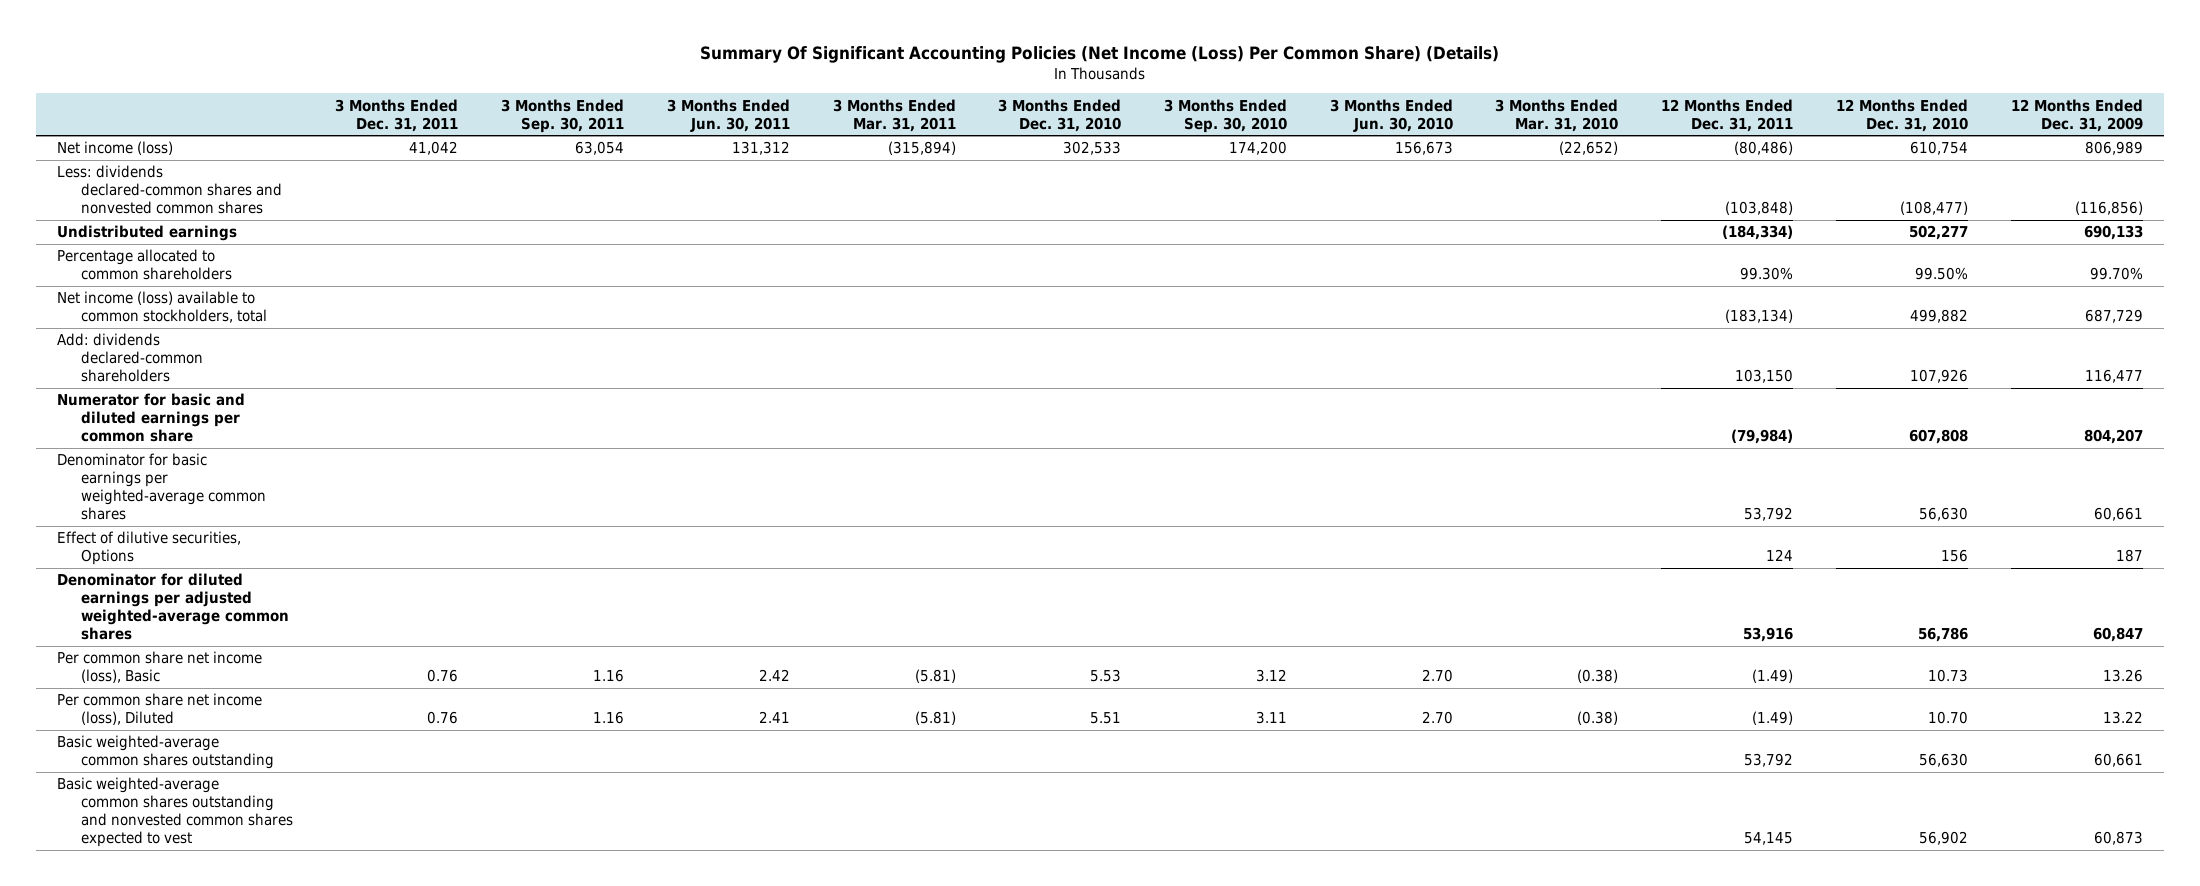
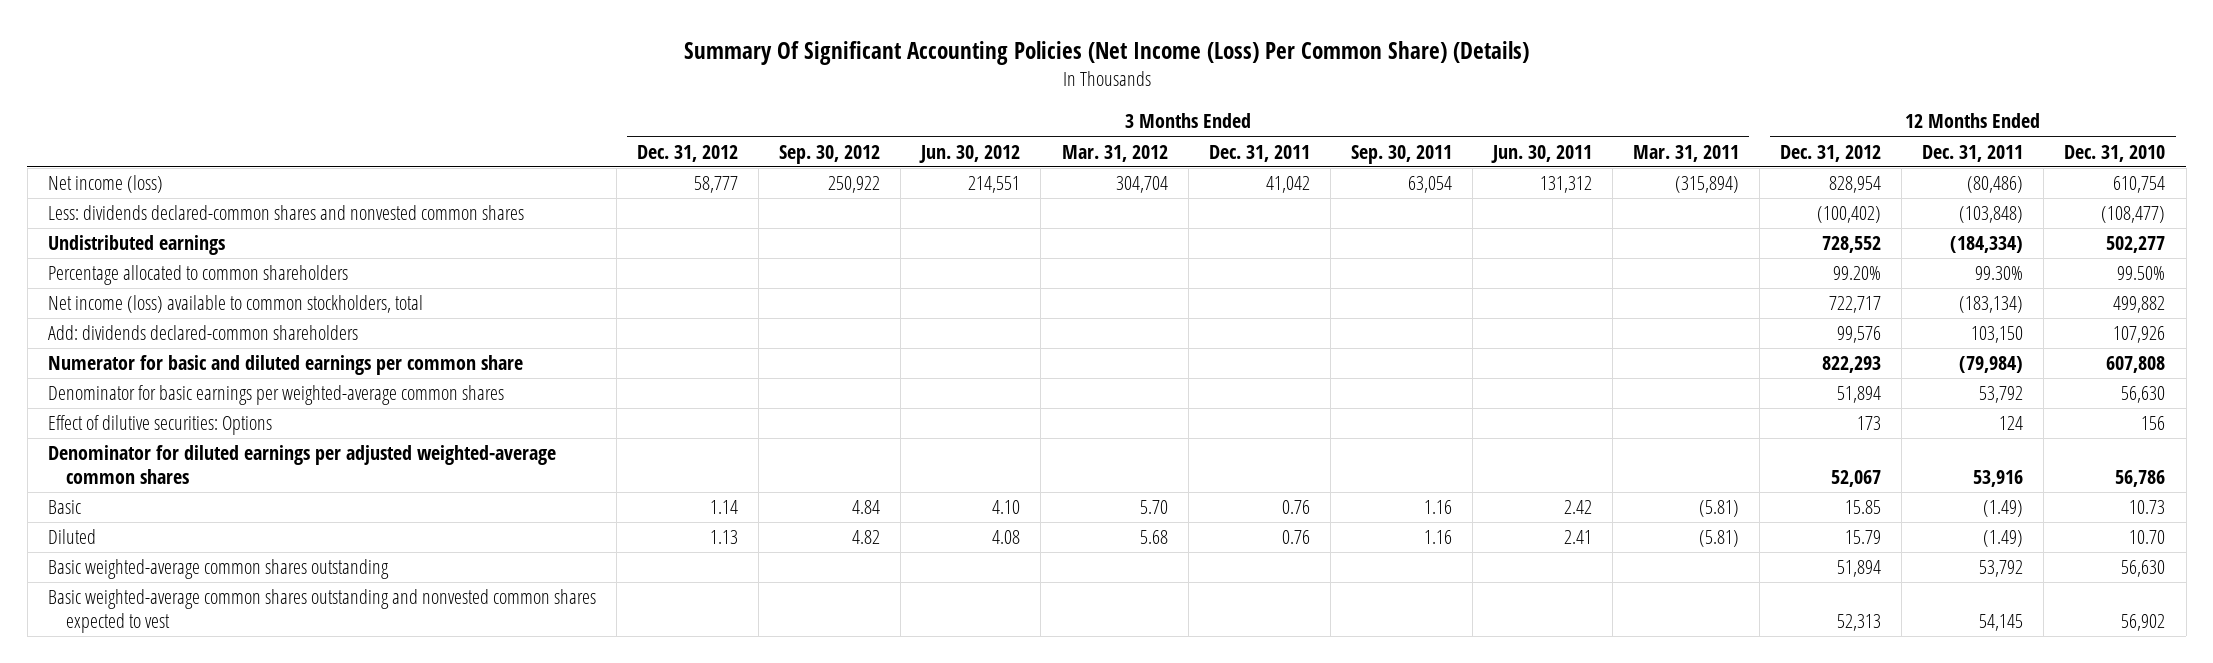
[998,98,1122,132] 3 Months Ended Dec. 31, 2010 -> none
[1164,98,1288,133] 3 Months Ended Sep. 30, 2010 -> none
[1329,98,1453,132] 3 Months Ended Jun. 30, 2010 -> none
[1495,98,1619,132] 3 Months Ended Mar. 31, 2010 -> none
[2010,98,2143,132] 12 Months Ended Dec. 31, 2009 -> none
none -> [637,144,739,162] Dec. 31, 2012
none -> [779,144,881,164] Sep. 30, 2012
none -> [919,144,1021,163] Jun. 30, 2012
none -> [1061,144,1168,162] Mar. 31, 2012
none -> [1780,144,1882,162] Dec. 31, 2012
[57,531,242,566] Effect of dilutive securities, Options -> [47,415,272,436] Effect of dilutive securities: Options
[57,651,263,684] Per common share net income (loss), Basic -> [47,500,81,515] Basic
[57,693,263,726] Per common share net income (loss), Diluted -> [47,529,96,545] Diluted

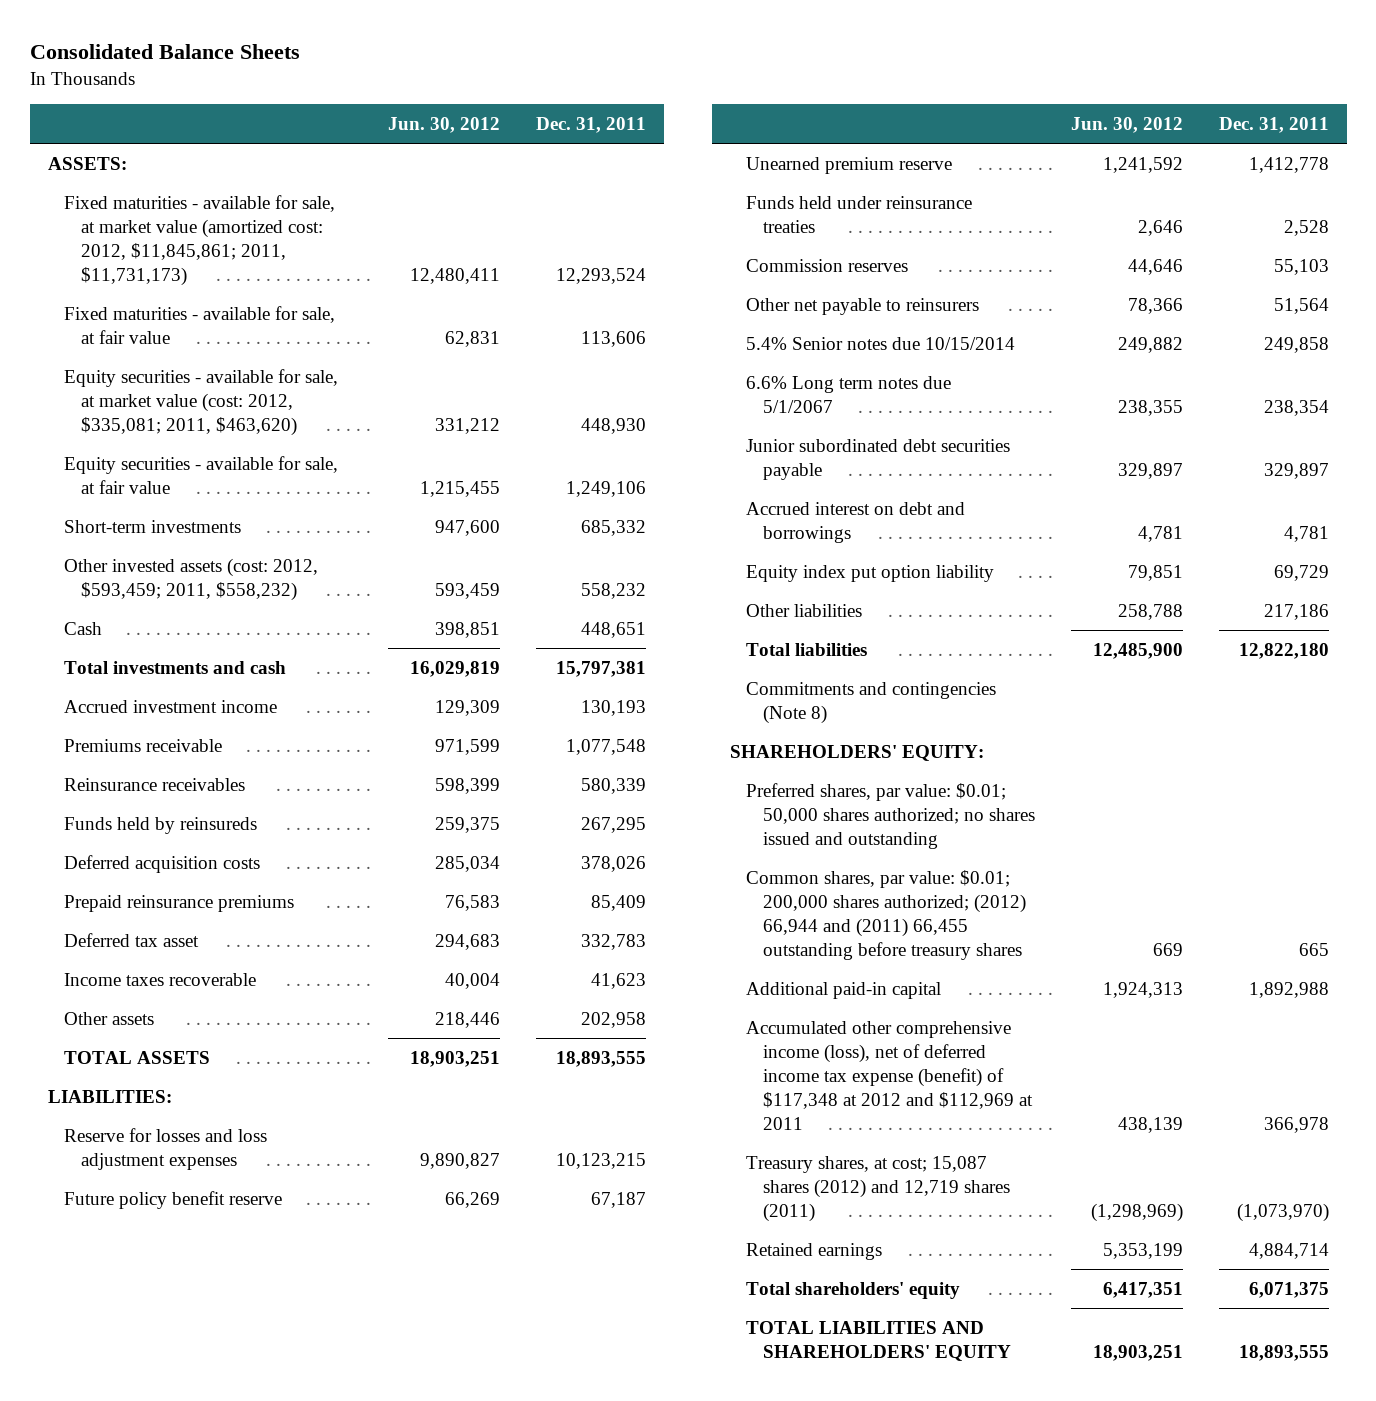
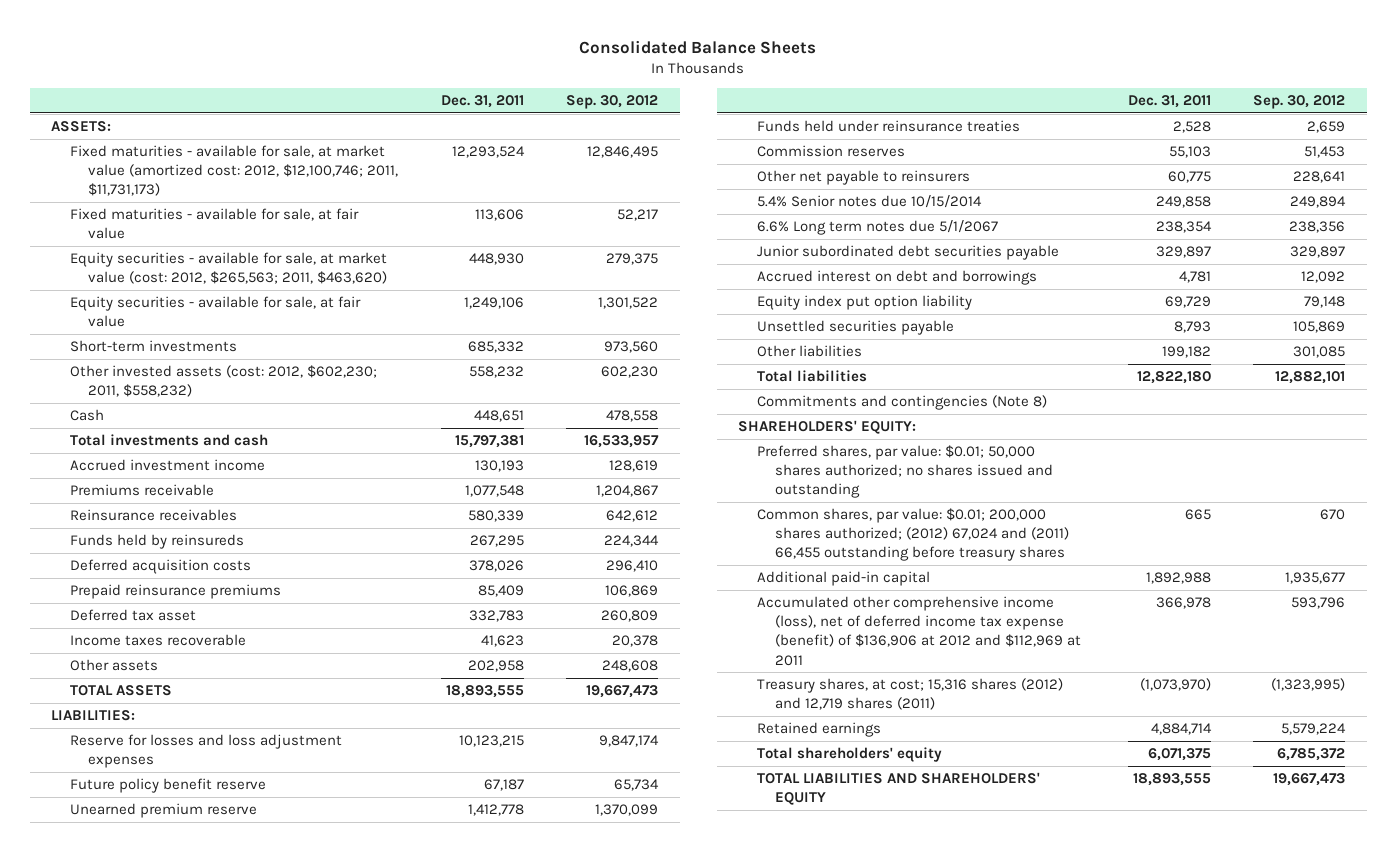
[388,116,501,133] Jun. 30, 2012 -> none
none -> [566,95,659,110] Sep. 30, 2012
[64,194,336,286] Fixed maturities - available for sale, at market value (amortized cost: 2012, $11,845,861; 2011, $11,731,173) -> [69,145,399,197] Fixed maturities - available for sale, at market value (amortized cost: 2012, $12,100,746; 2011, $11,731,173)
[64,368,339,436] Equity securities - available for sale, at market value (cost: 2012, $335,081; 2011, $463,620) -> [69,252,388,285] Equity securities - available for sale, at market value (cost: 2012, $265,563; 2011, $463,620)
[64,557,319,601] Other invested assets (cost: 2012, $593,459; 2011, $558,232) -> [69,365,377,398] Other invested assets (cost: 2012, $602,230; 2011, $558,232)
[1273,297,1329,314] 51,564 -> [1167,171,1211,184] 60,775
none -> [756,320,954,336] Unsettled securities payable
[1263,603,1329,620] 217,186 -> [1161,346,1211,359] 199,182
[746,869,1027,960] Common shares, par value: $0.01; 200,000 shares authorized; (2012) 66,944 and (2011) 66,455 outstanding before treasury shares -> [756,508,1070,562] Common shares, par value: $0.01; 200,000 shares authorized; (2012) 67,024 and (2011) 66,455 outstanding before treasury shares
[746,1020,1034,1130] Accumulated other comprehensive income (loss), net of deferred income tax expense (benefit) of $117,348 at 2012 and $112,969 at 2011 -> [756,596,1082,666] Accumulated other comprehensive income (loss), net of deferred income tax expense (benefit) of $136,906 at 2012 and $112,969 at 2011
[746,1155,1011,1222] Treasury shares, at cost; 15,087 shares (2012) and 12,719 shares (2011) -> [756,678,1063,711] Treasury shares, at cost; 15,316 shares (2012) and 12,719 shares (2011)

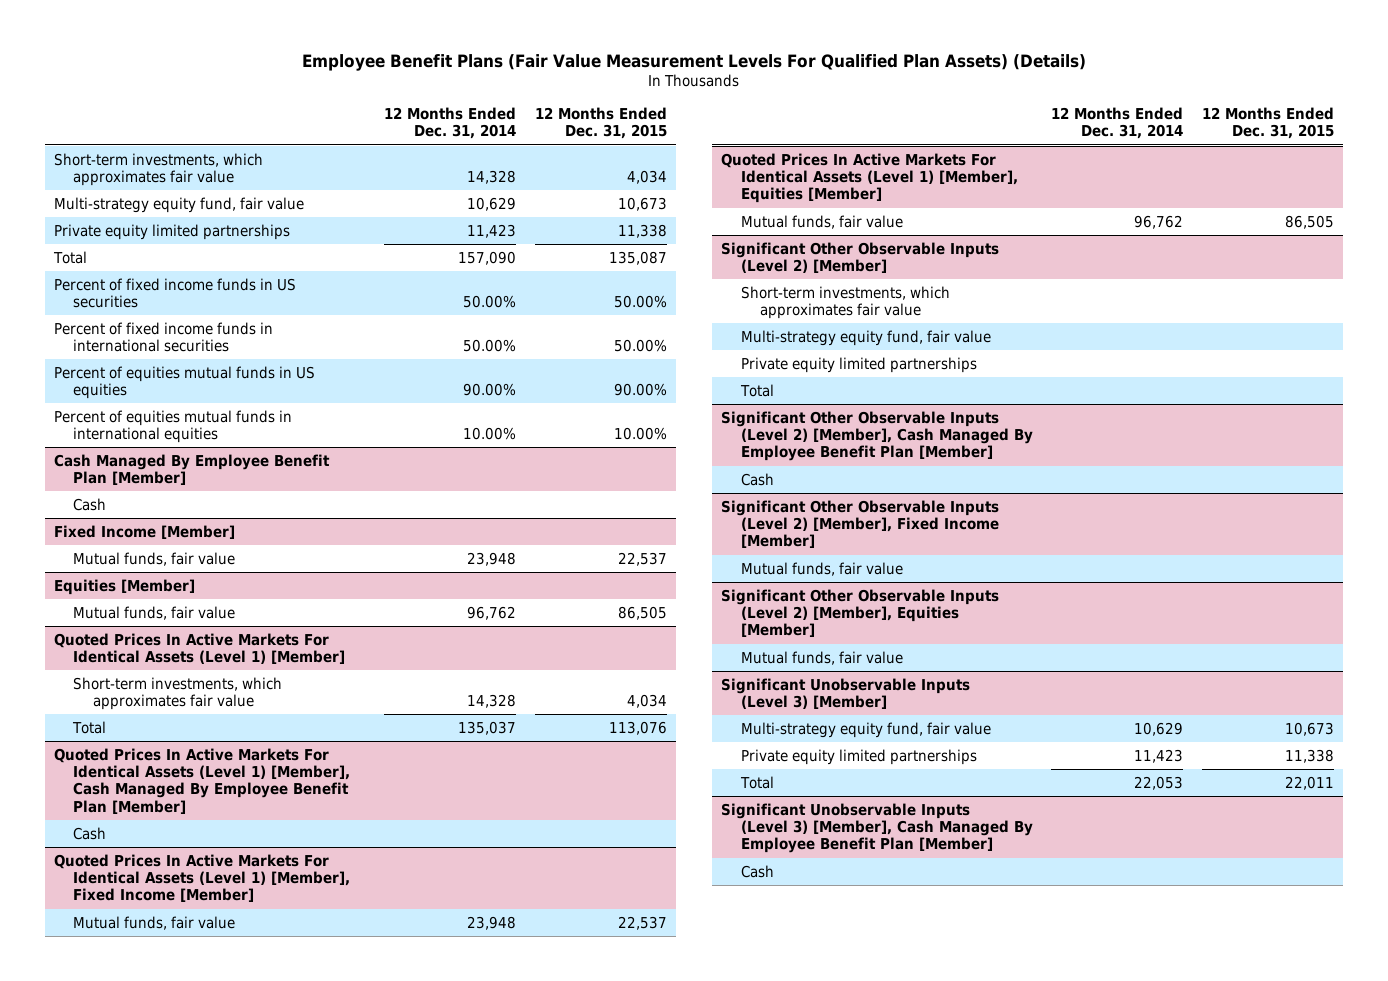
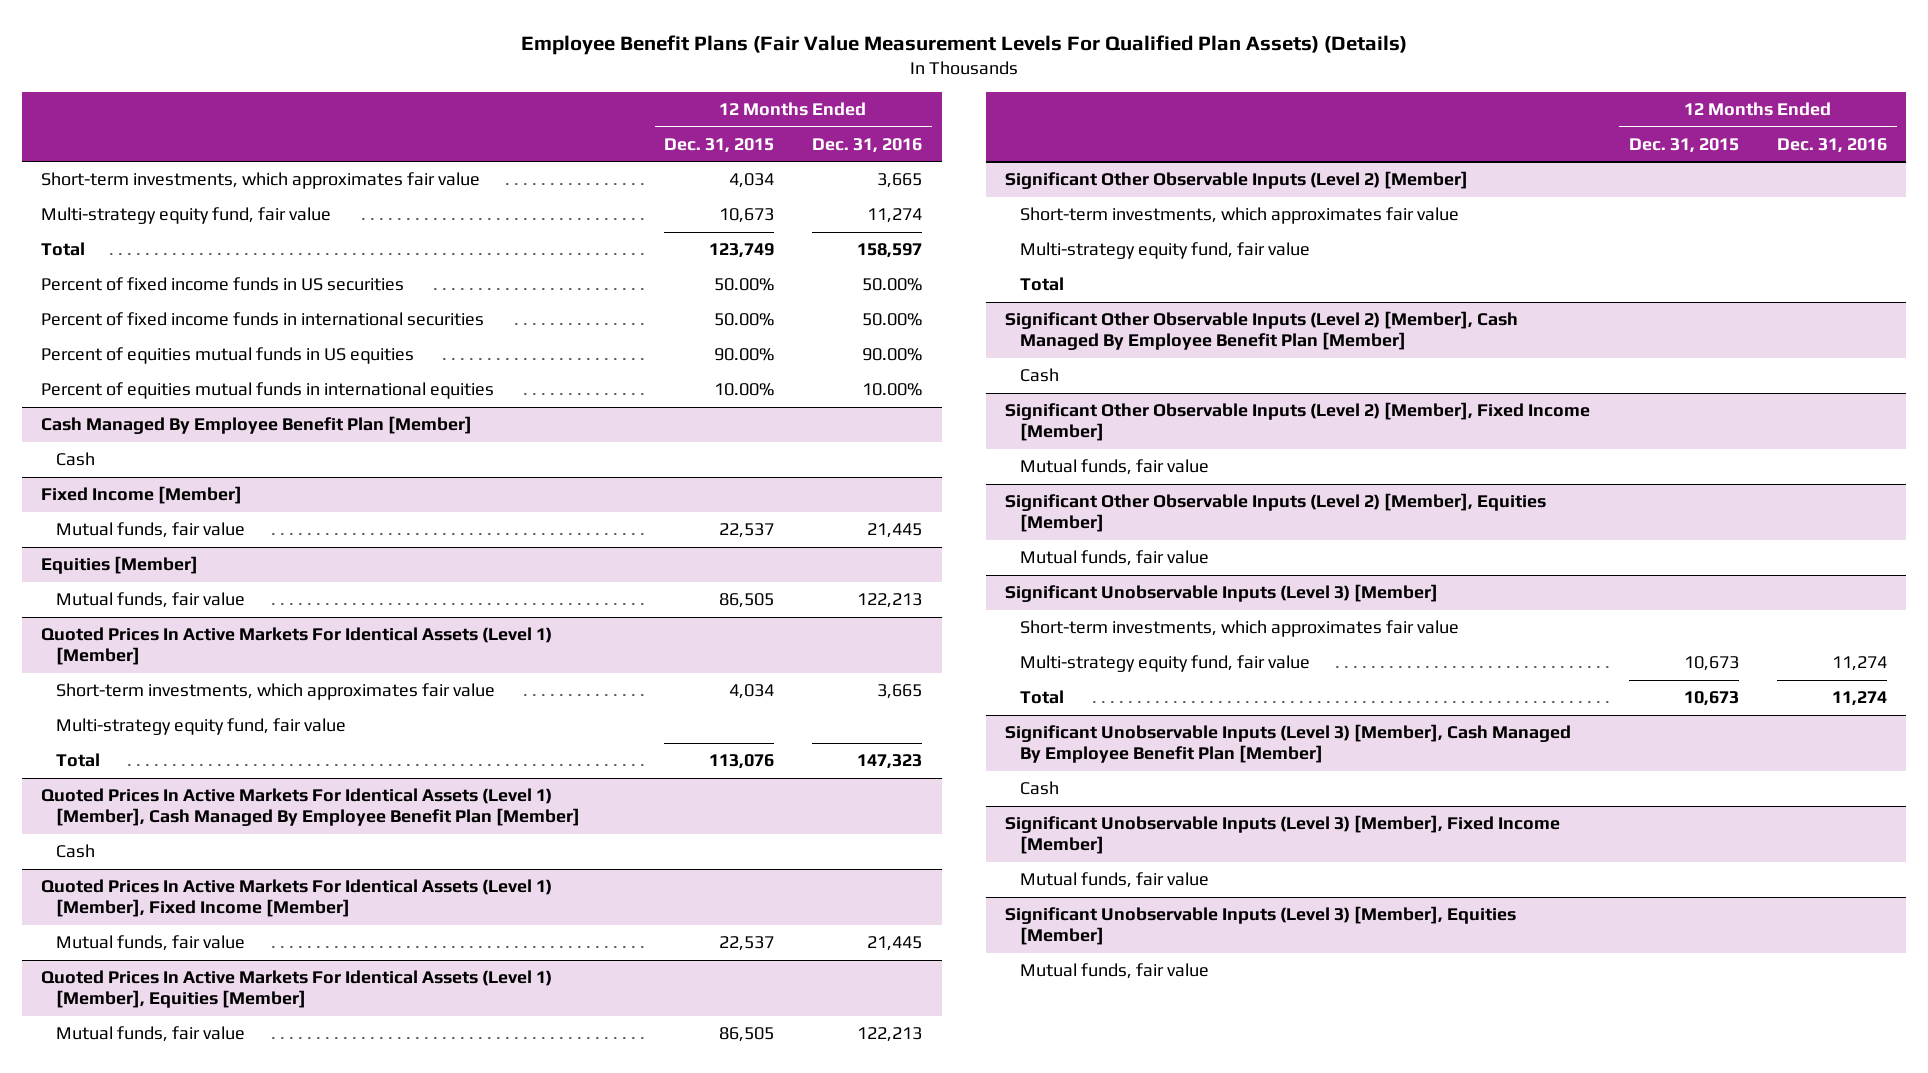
[383,107,516,140] 12 Months Ended Dec. 31, 2014 -> none
none -> [812,137,923,153] Dec. 31, 2016
[53,223,290,240] Private equity limited partnerships -> none
[608,250,667,265] 135,087 -> [709,243,775,259] 123,749
none -> [55,718,346,736] Multi-strategy equity fund, fair value
[740,356,977,373] Private equity limited partnerships -> none
none -> [1020,620,1460,638] Short-term investments, which approximates fair value
[740,748,977,765] Private equity limited partnerships -> none
[1285,775,1335,790] 22,011 -> [1683,691,1739,707] 10,673
none -> [1005,815,1561,855] Significant Unobservable Inputs (Level 3) [Member], Fixed Income [Member]
none -> [1020,872,1210,889] Mutual funds, fair value
none -> [1005,906,1517,946] Significant Unobservable Inputs (Level 3) [Member], Equities [Member]
none -> [1020,963,1210,980] Mutual funds, fair value

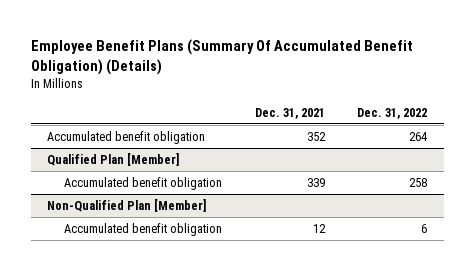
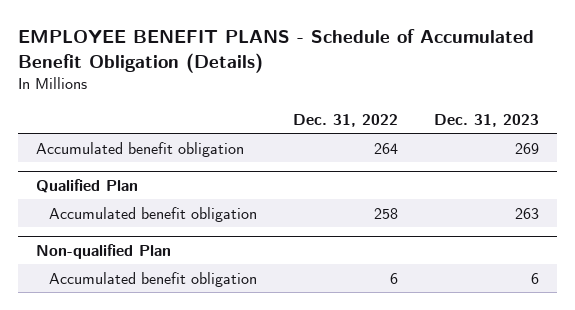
[31,38,414,75] Employee Benefit Plans (Summary Of Accumulated Benefit Obligation) (Details) -> [17,28,534,73] EMPLOYEE BENEFIT PLANS - Schedule of Accumulated Benefit Obligation (Details)
[254,107,325,119] Dec. 31, 2021 -> none
none -> [434,113,540,127] Dec. 31, 2023
[47,153,180,167] Qualified Plan [Member] -> [35,179,138,194] Qualified Plan
[47,199,207,213] Non-Qualified Plan [Member] -> [35,244,171,260] Non-qualified Plan

